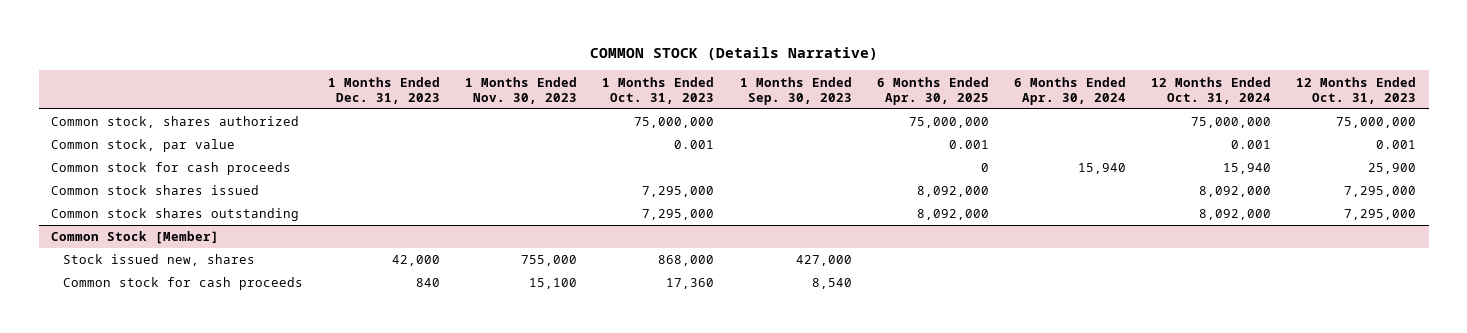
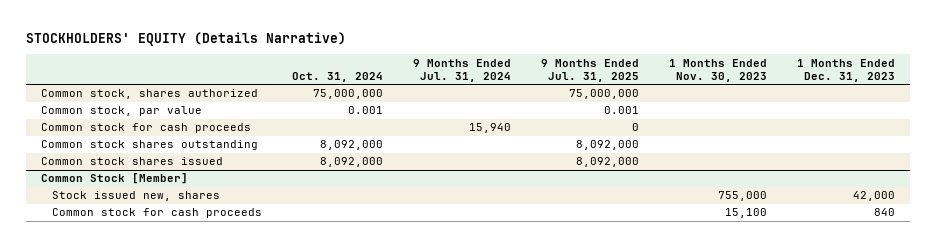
[589,46,878,60] COMMON STOCK (Details Narrative) -> [25,32,346,47] STOCKHOLDERS' EQUITY (Details Narrative)
[602,76,715,104] 1 Months Ended Oct. 31, 2023 -> none
[739,76,852,105] 1 Months Ended Sep. 30, 2023 -> none
[876,76,989,105] 6 Months Ended Apr. 30, 2025 -> none
[1013,76,1126,105] 6 Months Ended Apr. 30, 2024 -> none
[1151,76,1272,104] 12 Months Ended Oct. 31, 2024 -> none
[1296,76,1417,104] 12 Months Ended Oct. 31, 2023 -> none
none -> [292,71,384,82] Oct. 31, 2024
none -> [413,58,512,82] 9 Months Ended Jul. 31, 2024
none -> [541,58,640,82] 9 Months Ended Jul. 31, 2025
[51,185,260,196] Common stock shares issued -> [40,157,223,166] Common stock shares issued

